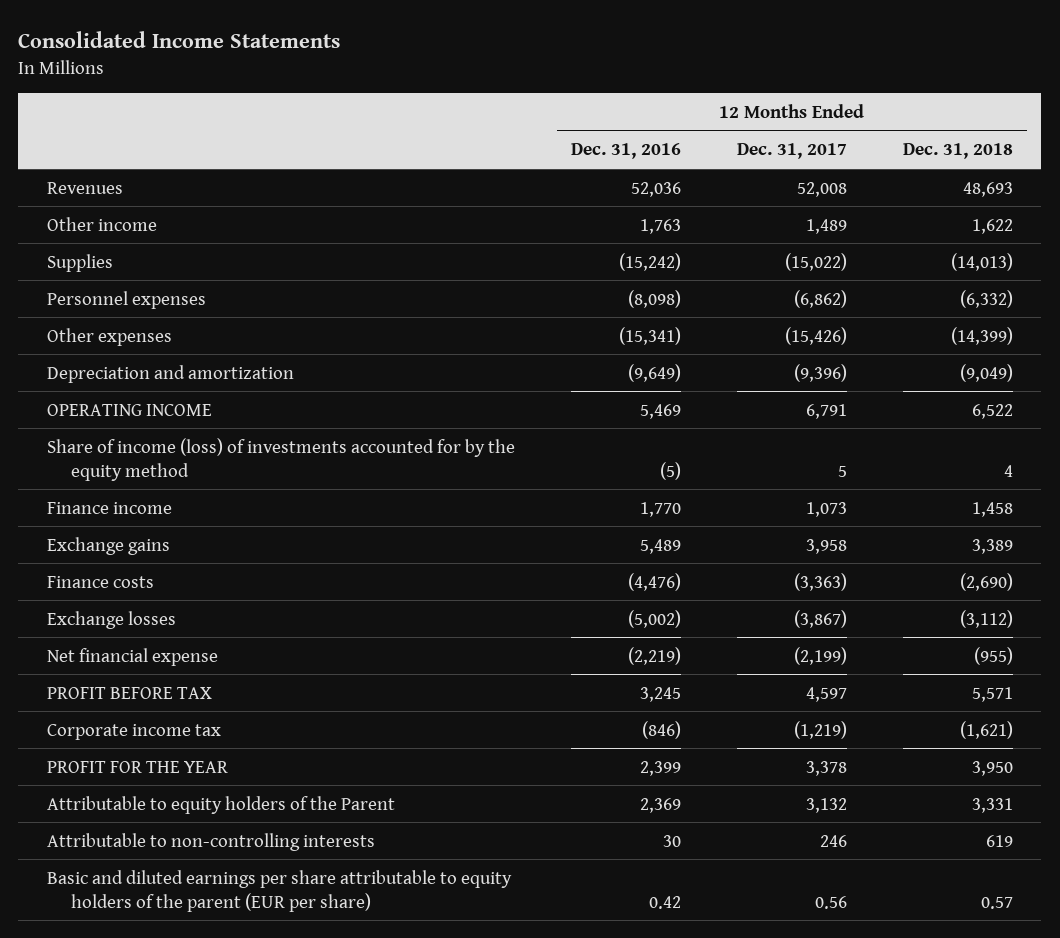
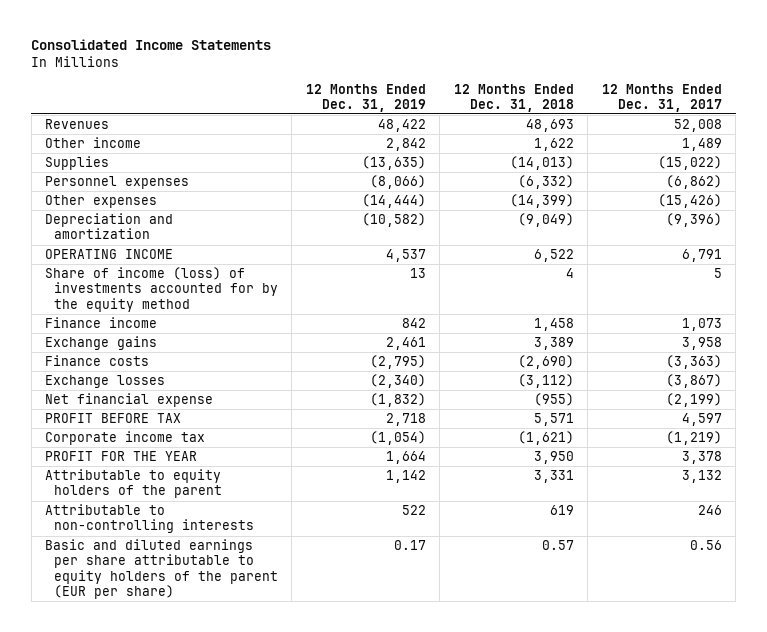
[570,143,681,160] Dec. 31, 2016 -> none
none -> [305,83,426,112] 12 Months Ended Dec. 31, 2019
[46,795,395,814] Attributable to equity holders of the Parent -> [45,469,223,499] Attributable to equity holders of the parent

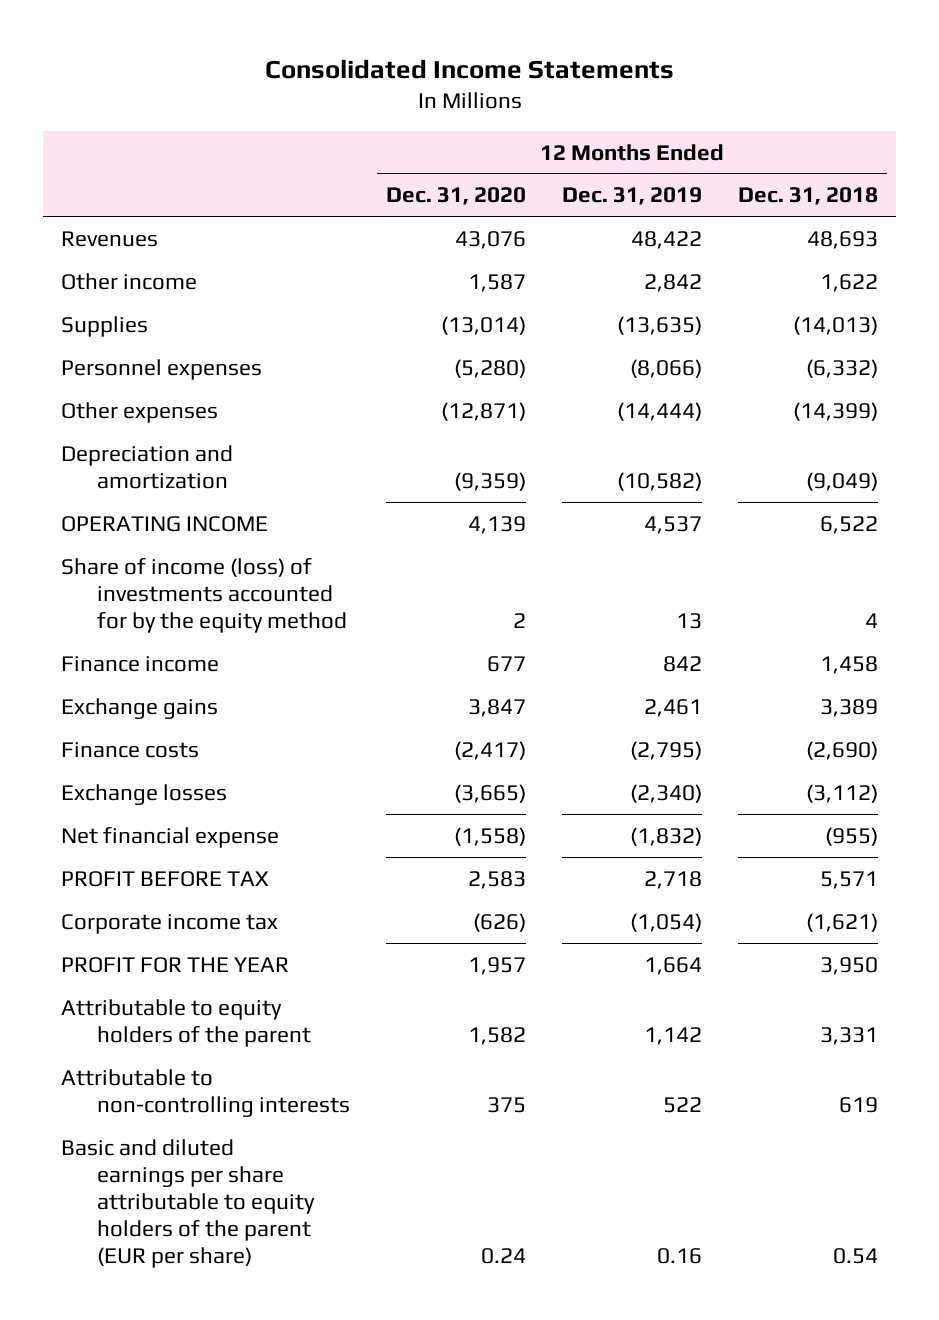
[601,83,722,112] 12 Months Ended Dec. 31, 2017 -> none
none -> [386,187,527,206] Dec. 31, 2020
[393,540,426,551] 0.17 -> [657,1248,703,1265] 0.16
[541,540,574,551] 0.57 -> [832,1248,878,1265] 0.54

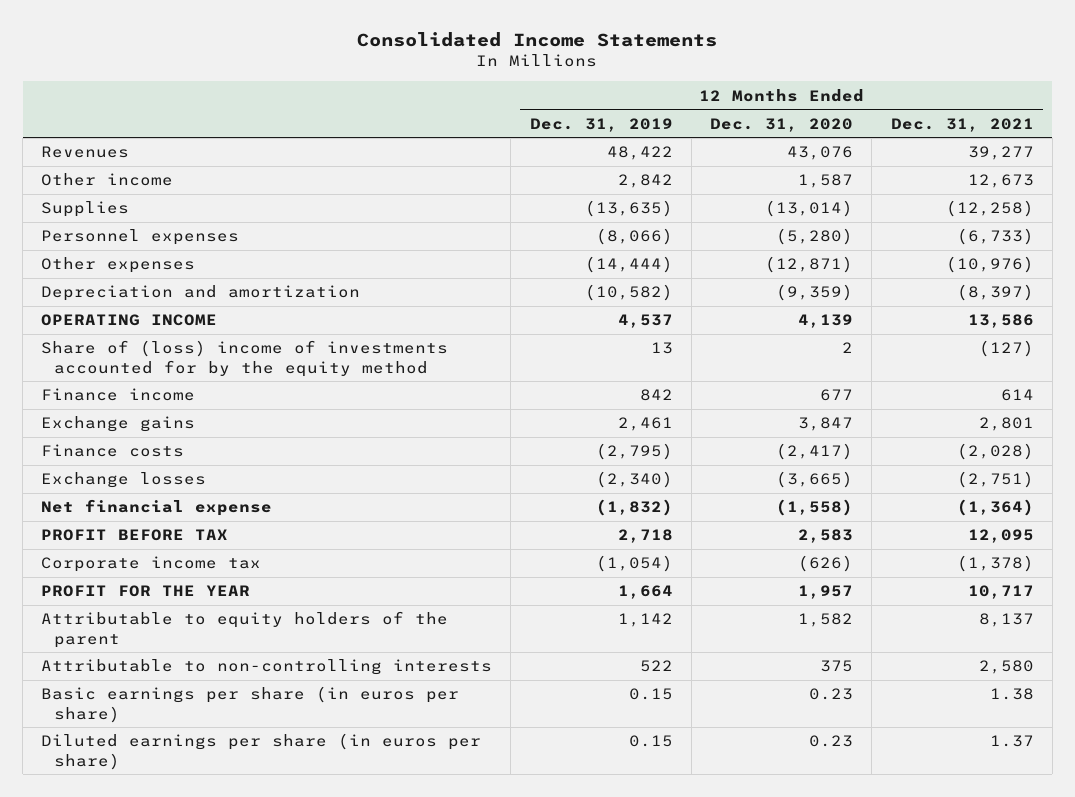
[737,187,878,206] Dec. 31, 2018 -> none
none -> [890,117,1034,132] Dec. 31, 2021
[61,557,348,633] Share of income (loss) of investments accounted for by the equity method -> [41,340,449,377] Share of (loss) income of investments accounted for by the equity method
[61,1138,316,1269] Basic and diluted earnings per share attributable to equity holders of the parent (EUR per share) -> none
none -> [41,686,460,723] Basic earnings per share (in euros per share)
none -> [41,733,482,770] Diluted earnings per share (in euros per share)

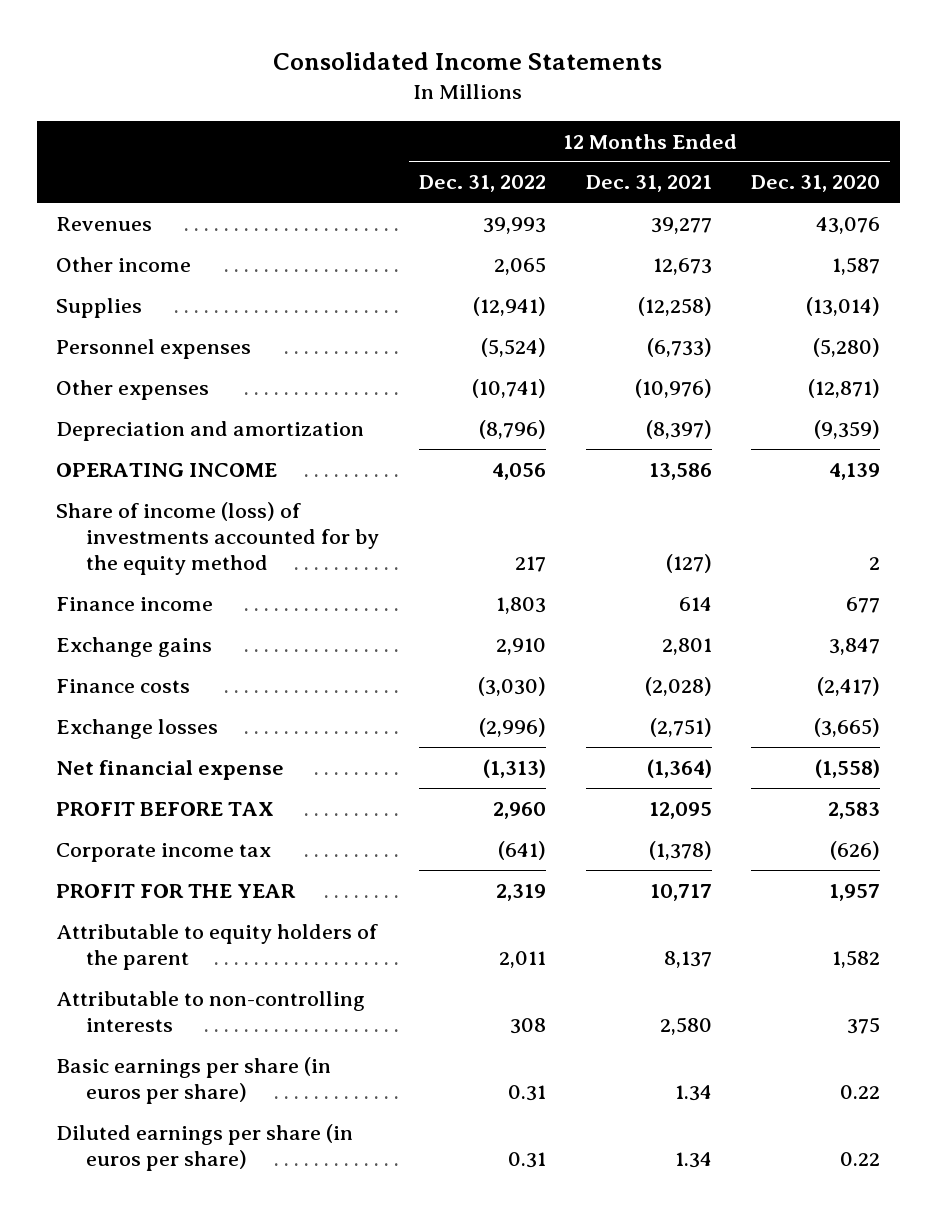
[529,117,673,132] Dec. 31, 2019 -> none
none -> [418,175,546,193] Dec. 31, 2022
[41,340,449,377] Share of (loss) income of investments accounted for by the equity method -> [56,501,380,576] Share of income (loss) of investments accounted for by the equity method
[809,688,854,701] 0.23 -> [840,1084,881,1099] 0.22
[989,688,1034,701] 1.38 -> [674,1084,712,1101] 1.34
[809,735,854,748] 0.23 -> [840,1151,881,1166] 0.22
[989,735,1034,748] 1.37 -> [674,1151,712,1168] 1.34

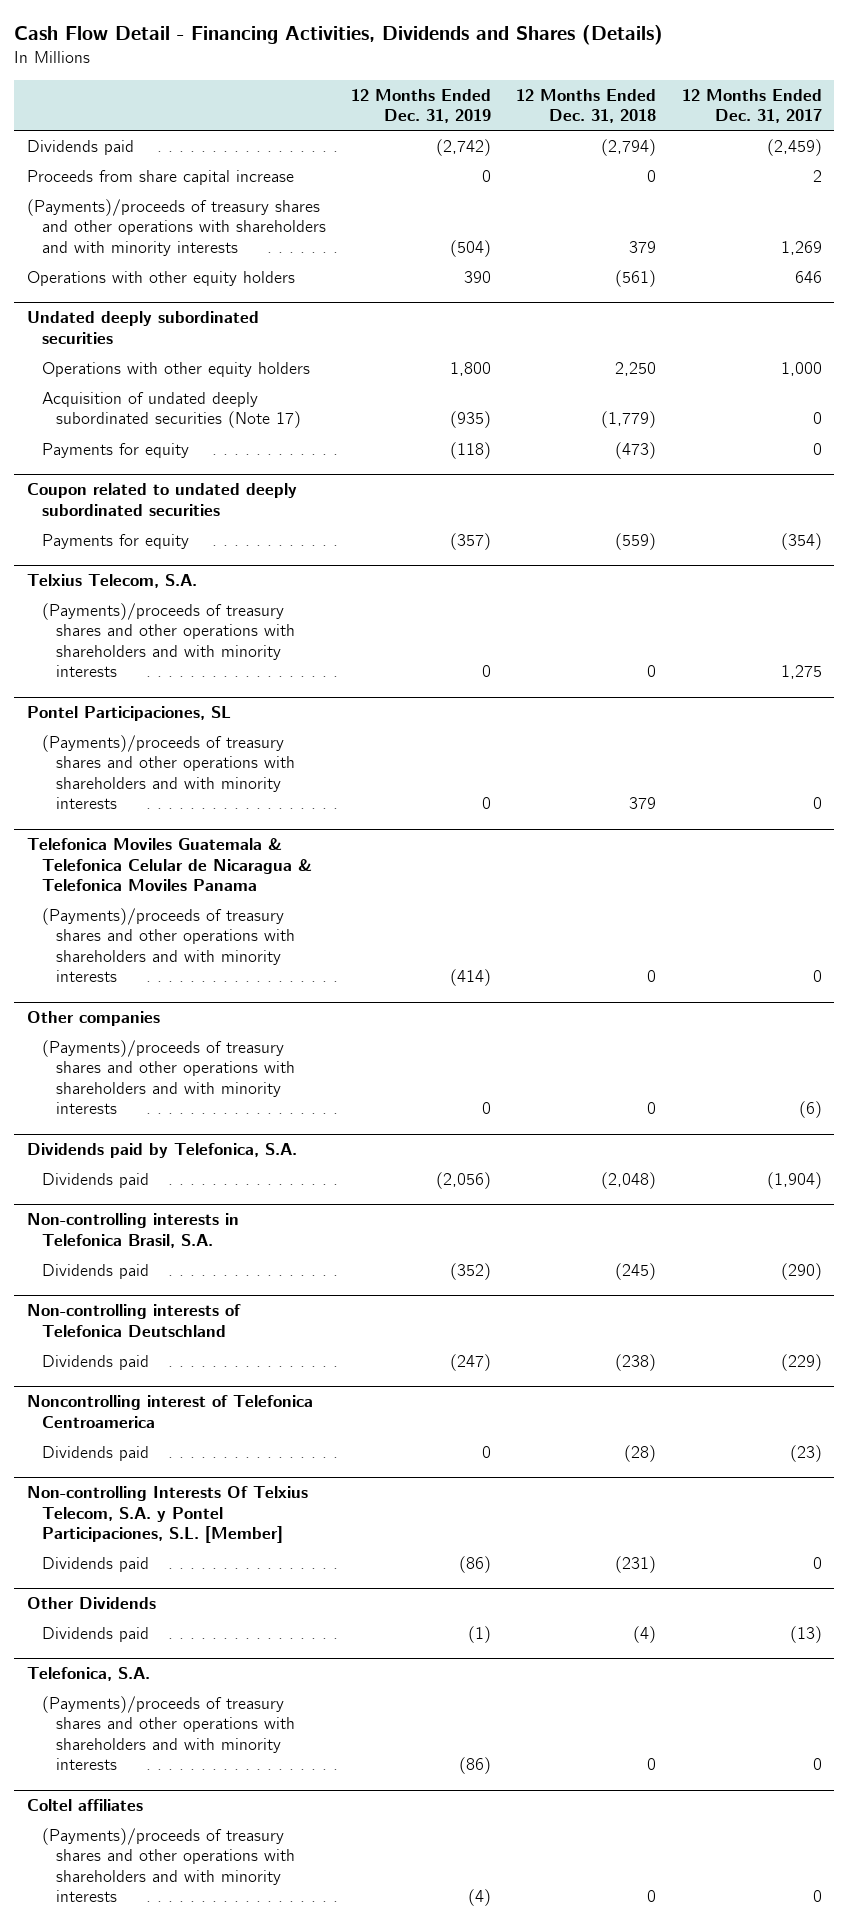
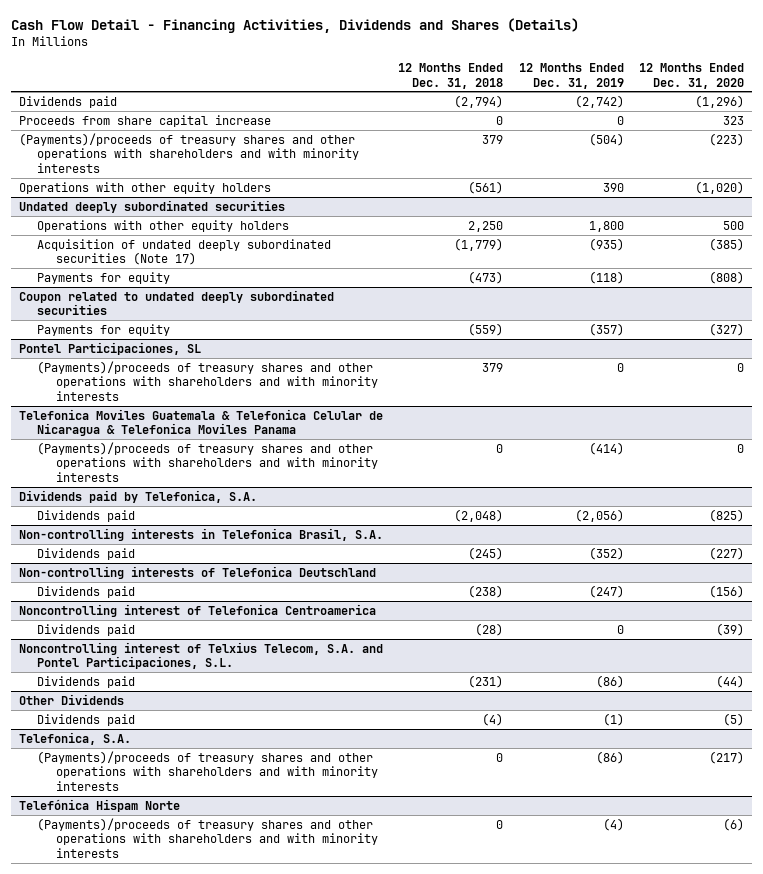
[681,88,822,124] 12 Months Ended Dec. 31, 2017 -> none
none -> [639,62,745,89] 12 Months Ended Dec. 31, 2020
[26,574,197,589] Telxius Telecom, S.A. -> none
[41,602,296,678] (Payments)/proceeds of treasury shares and other operations with shareholders and with minority interests -> none
[26,1011,160,1027] Other companies -> none
[41,1039,296,1115] (Payments)/proceeds of treasury shares and other operations with shareholders and with minority interests -> none
[26,1486,308,1544] Non-controlling Interests Of Telxius Telecom, S.A. y Pontel Participaciones, S.L. [Member] -> [18,641,383,670] Noncontrolling interest of Telxius Telecom, S.A. and Pontel Participaciones, S.L.
[26,1799,143,1812] Coltel affiliates -> none
none -> [18,798,180,812] Telefónica Hispam Norte

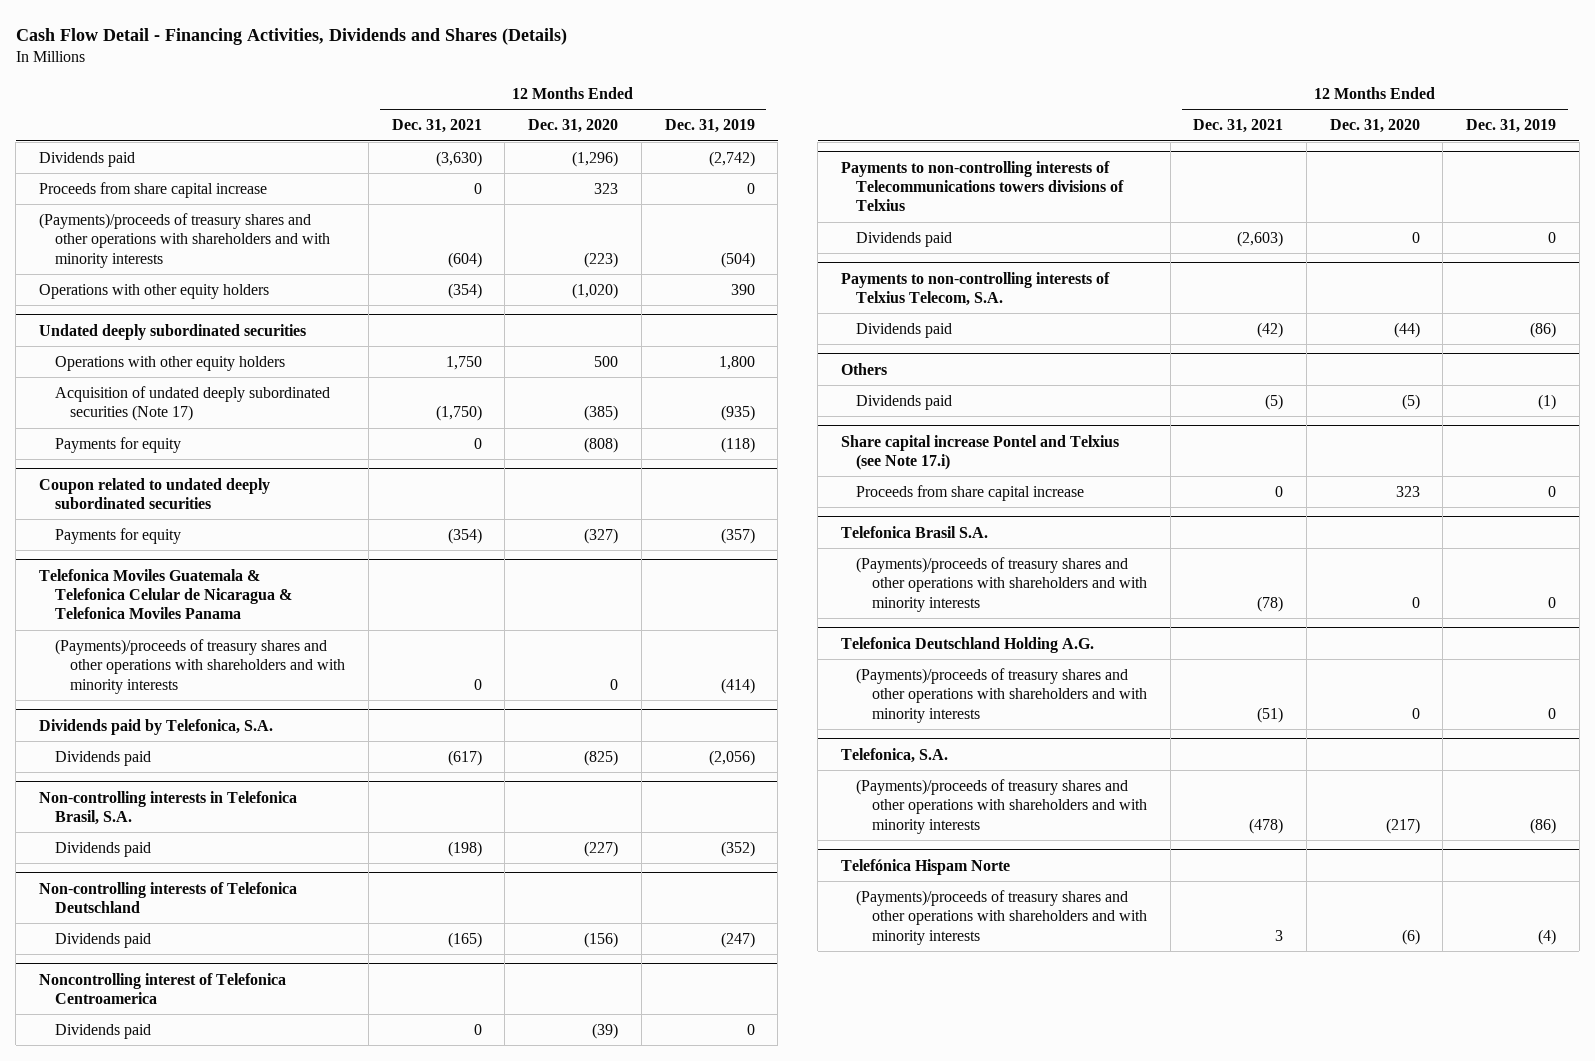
[398,62,504,89] 12 Months Ended Dec. 31, 2018 -> none
none -> [391,118,482,133] Dec. 31, 2021
[18,341,201,355] Pontel Participaciones, SL -> none
[37,360,378,402] (Payments)/proceeds of treasury shares and other operations with shareholders and with minority interests -> none
[18,641,383,670] Noncontrolling interest of Telxius Telecom, S.A. and Pontel Participaciones, S.L. -> none
none -> [840,160,1125,212] Payments to non-controlling interests of Telecommunications towers divisions of Telxius
none -> [856,231,953,247] Dividends paid
none -> [840,271,1110,306] Payments to non-controlling interests of Telxius Telecom, S.A.
[18,693,124,705] Other Dividends -> [840,362,887,375] Others
none -> [840,434,1119,470] Share capital increase Pontel and Telxius (see Note 17.i)
none -> [856,484,1085,501] Proceeds from share capital increase
none -> [840,525,988,538] Telefonica Brasil S.A.
none -> [856,556,1147,612] (Payments)/proceeds of treasury shares and other operations with shareholders and with minority interests
none -> [840,636,1094,653] Telefonica Deutschland Holding A.G.
none -> [856,667,1147,723] (Payments)/proceeds of treasury shares and other operations with shareholders and with minority interests

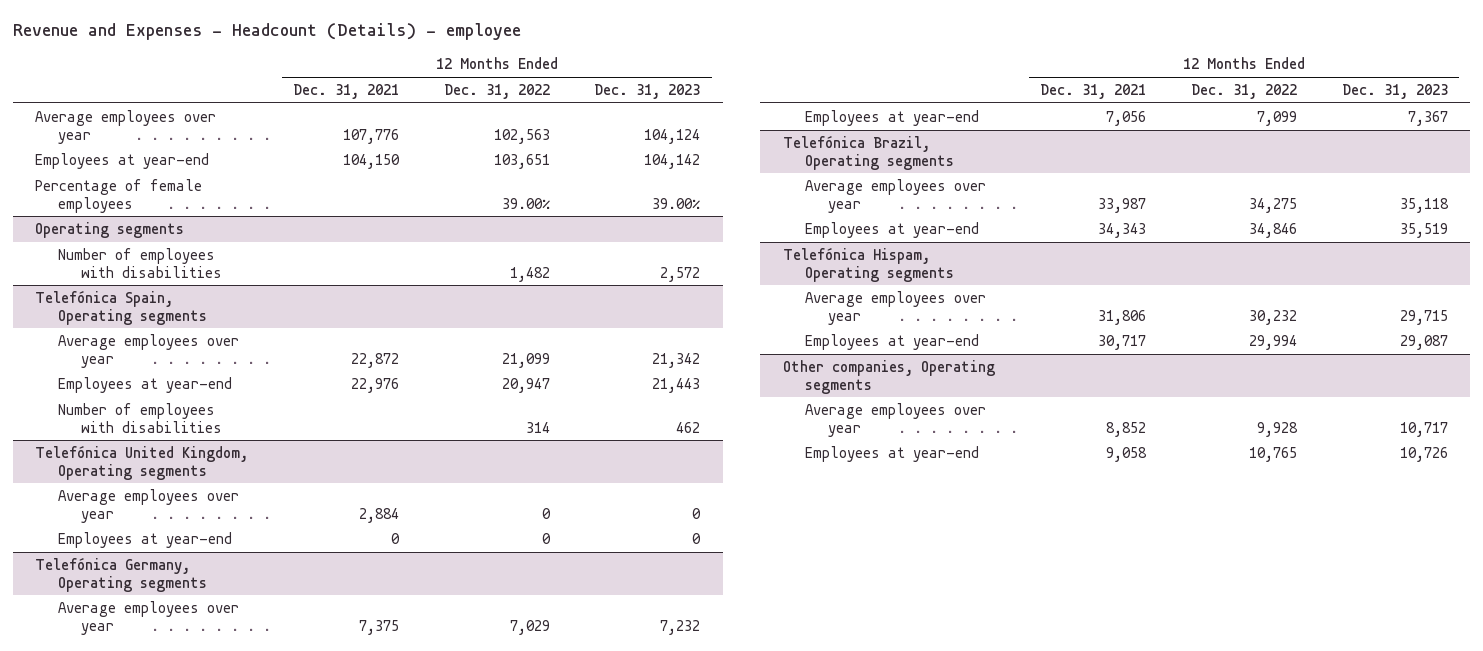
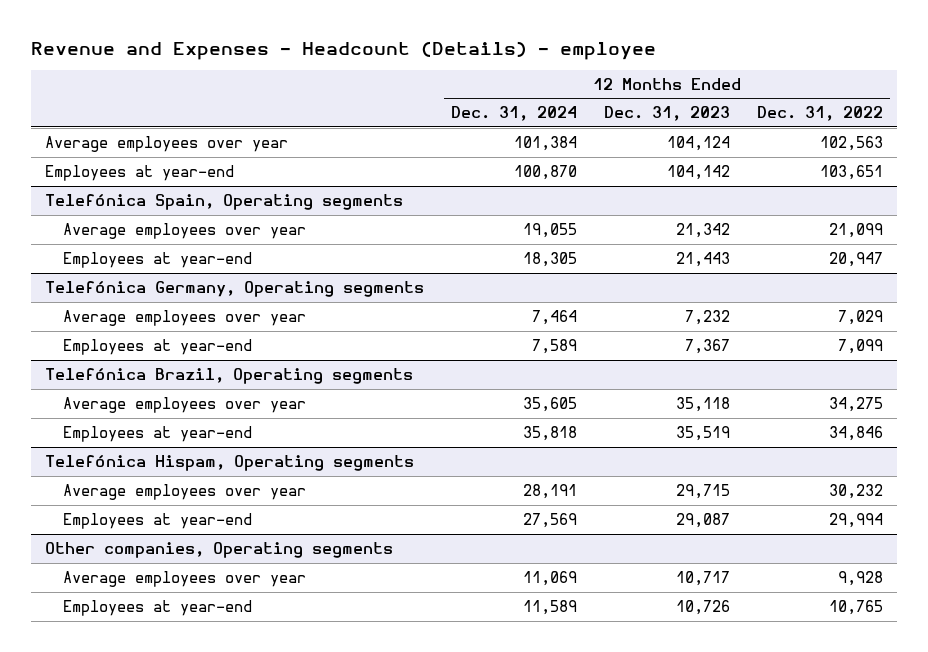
[293,84,400,100] Dec. 31, 2021 -> none
none -> [450,106,577,122] Dec. 31, 2024
[35,179,203,213] Percentage of female employees -> none
[35,222,185,239] Operating segments -> none
[58,248,223,278] Number of employees with disabilities -> none
[58,403,223,433] Number of employees with disabilities -> none
[35,445,249,480] Telefónica United Kingdom, Operating segments -> none
[58,489,240,523] Average employees over year -> none
[58,532,233,549] Employees at year-end -> none

